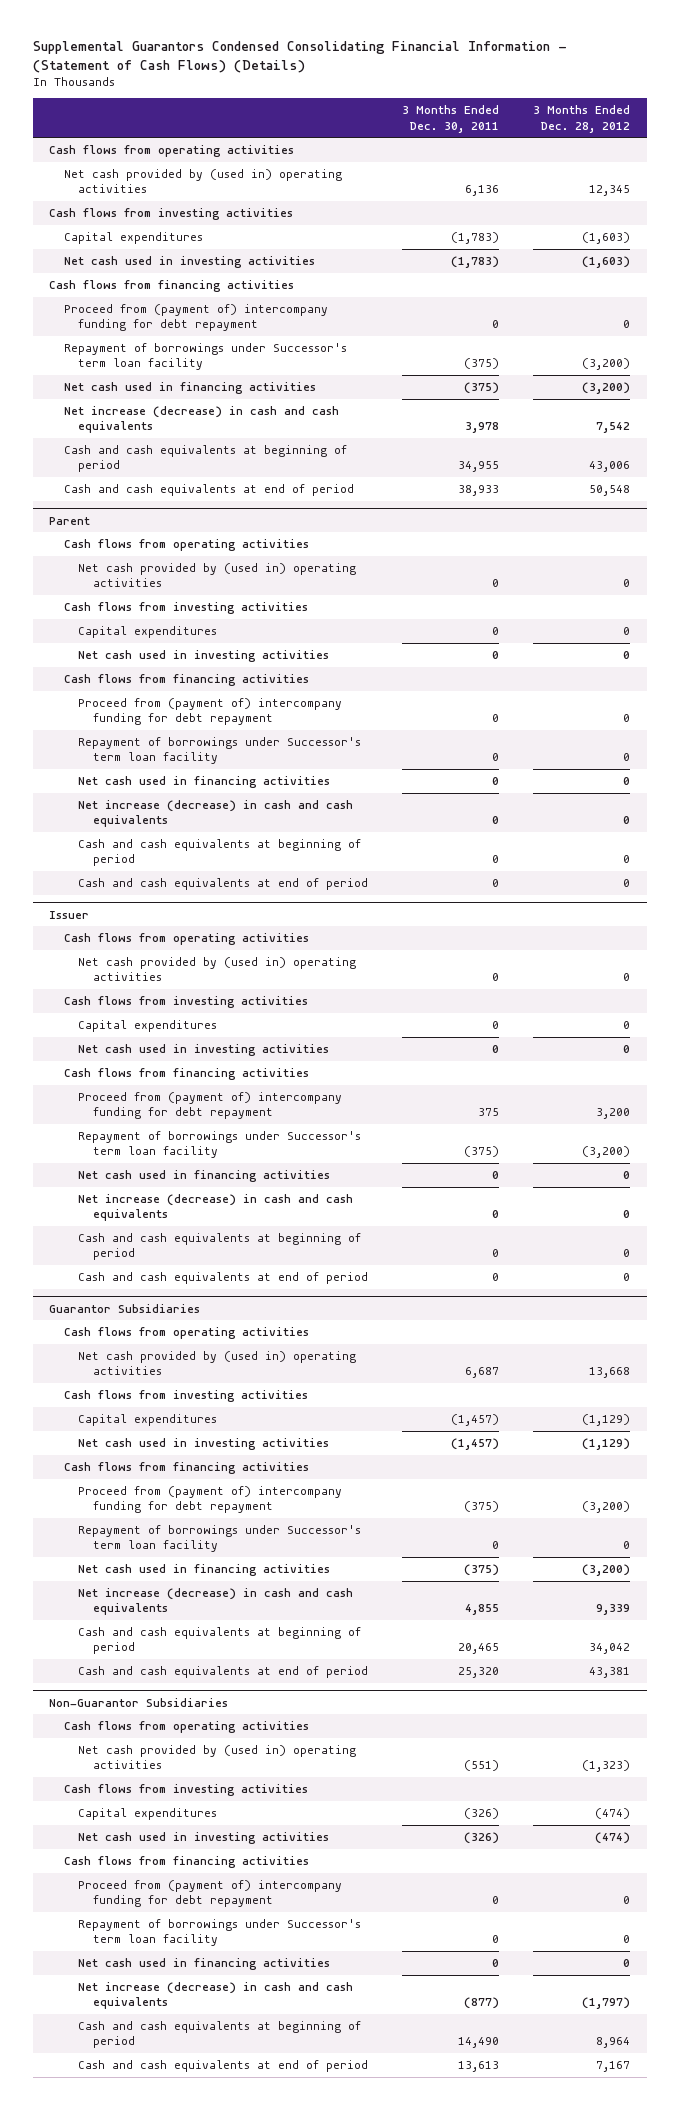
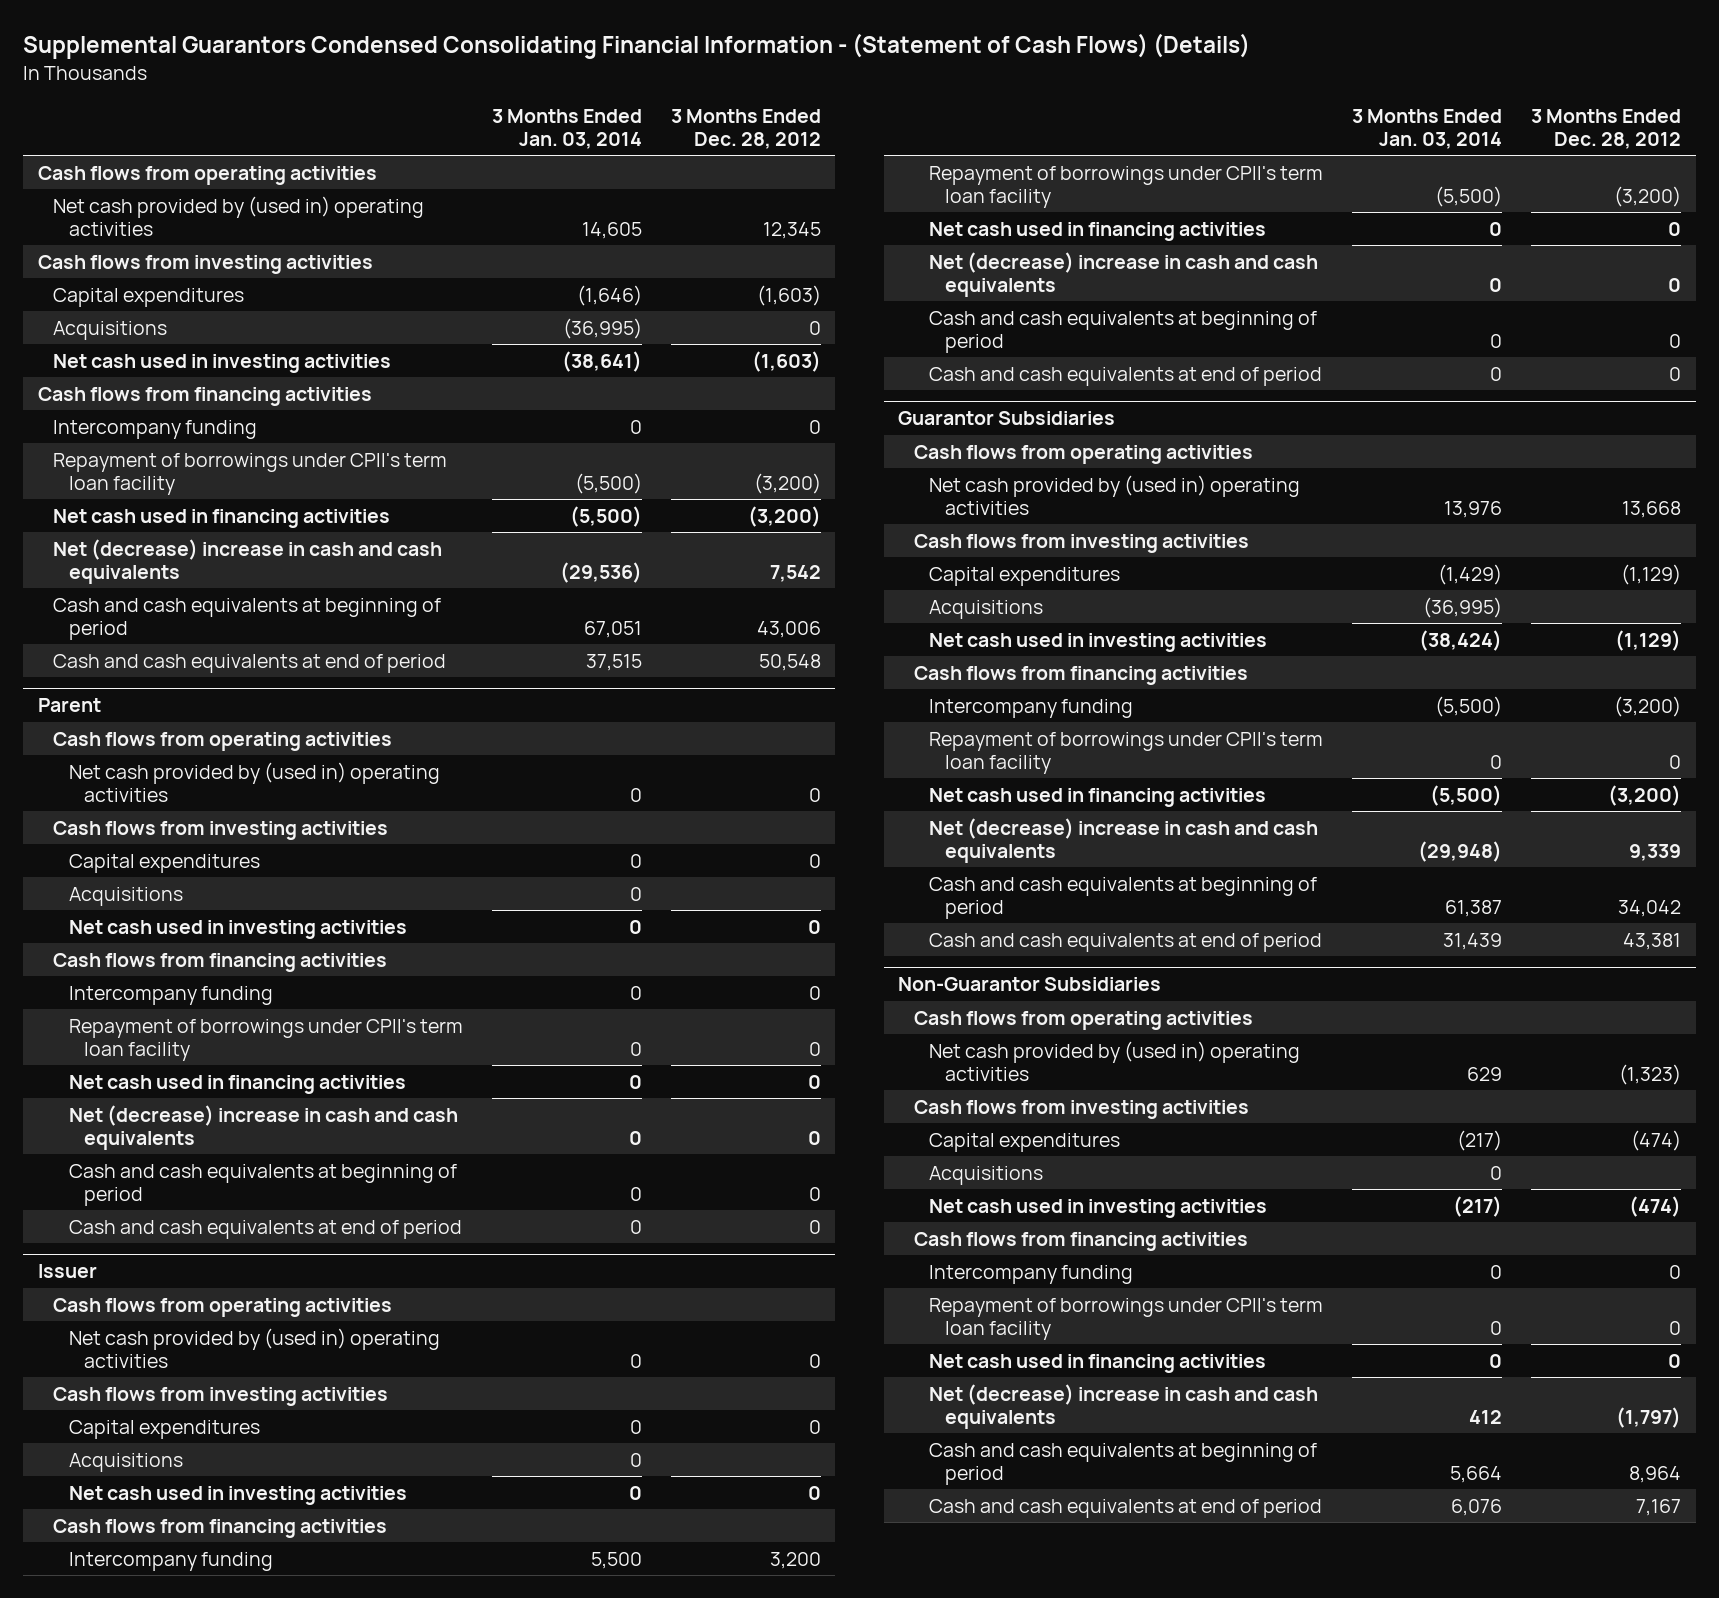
[402,105,500,133] 3 Months Ended Dec. 30, 2011 -> none
none -> [491,108,642,149] 3 Months Ended Jan. 03, 2014
none -> [53,320,168,340] Acquisitions
[63,304,328,332] Proceed from (payment of) intercompany funding for debt repayment -> none
none -> [53,419,258,439] Intercompany funding
[63,343,347,371] Repayment of borrowings under Successor's term loan facility -> [53,452,448,495] Repayment of borrowings under CPII's term loan facility
[63,406,339,434] Net increase (decrease) in cash and cash equivalents -> [53,538,443,584] Net (decrease) increase in cash and cash equivalents
none -> [68,886,183,906] Acquisitions
[78,698,343,726] Proceed from (payment of) intercompany funding for debt repayment -> none
none -> [68,985,273,1005] Intercompany funding
[78,737,362,765] Repayment of borrowings under Successor's term loan facility -> [68,1018,463,1061] Repayment of borrowings under CPII's term loan facility
[78,800,354,828] Net increase (decrease) in cash and cash equivalents -> [68,1104,458,1150] Net (decrease) increase in cash and cash equivalents
none -> [68,1452,183,1472] Acquisitions
[78,1092,343,1120] Proceed from (payment of) intercompany funding for debt repayment -> none
none -> [68,1551,273,1571] Intercompany funding
[78,1131,362,1159] Repayment of borrowings under Successor's term loan facility -> [929,165,1324,208] Repayment of borrowings under CPII's term loan facility
[78,1194,354,1222] Net increase (decrease) in cash and cash equivalents -> [929,251,1319,297] Net (decrease) increase in cash and cash equivalents
none -> [929,599,1044,619] Acquisitions
[78,1486,343,1514] Proceed from (payment of) intercompany funding for debt repayment -> none
none -> [929,698,1134,718] Intercompany funding
[78,1525,362,1553] Repayment of borrowings under Successor's term loan facility -> [929,731,1324,774] Repayment of borrowings under CPII's term loan facility
[78,1588,354,1616] Net increase (decrease) in cash and cash equivalents -> [929,817,1319,863] Net (decrease) increase in cash and cash equivalents
none -> [929,1165,1044,1185] Acquisitions
[78,1880,343,1908] Proceed from (payment of) intercompany funding for debt repayment -> none
none -> [929,1264,1134,1284] Intercompany funding
[78,1919,362,1947] Repayment of borrowings under Successor's term loan facility -> [929,1297,1324,1340] Repayment of borrowings under CPII's term loan facility
[78,1982,354,2010] Net increase (decrease) in cash and cash equivalents -> [929,1383,1319,1429] Net (decrease) increase in cash and cash equivalents

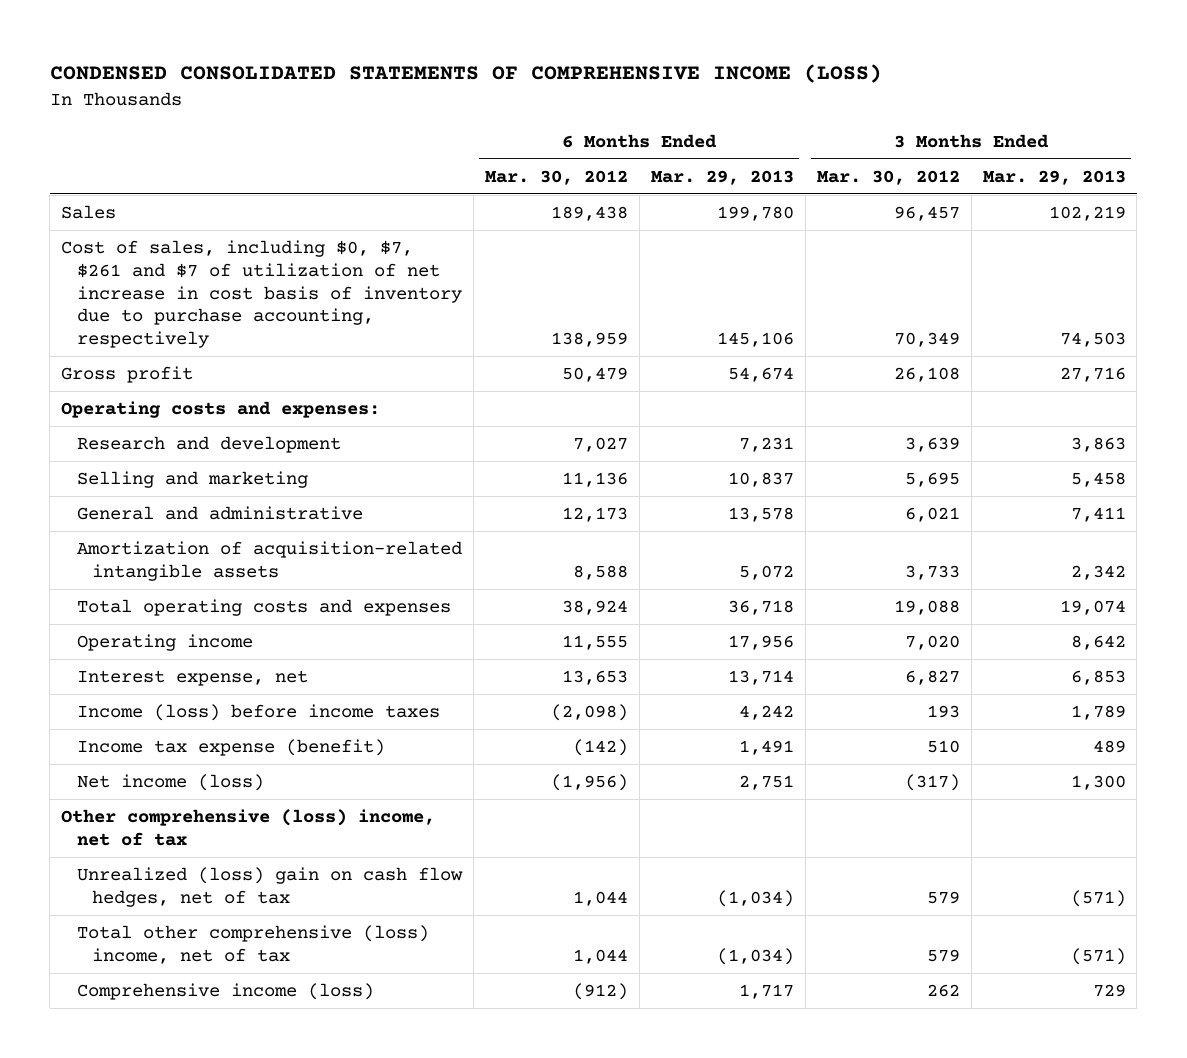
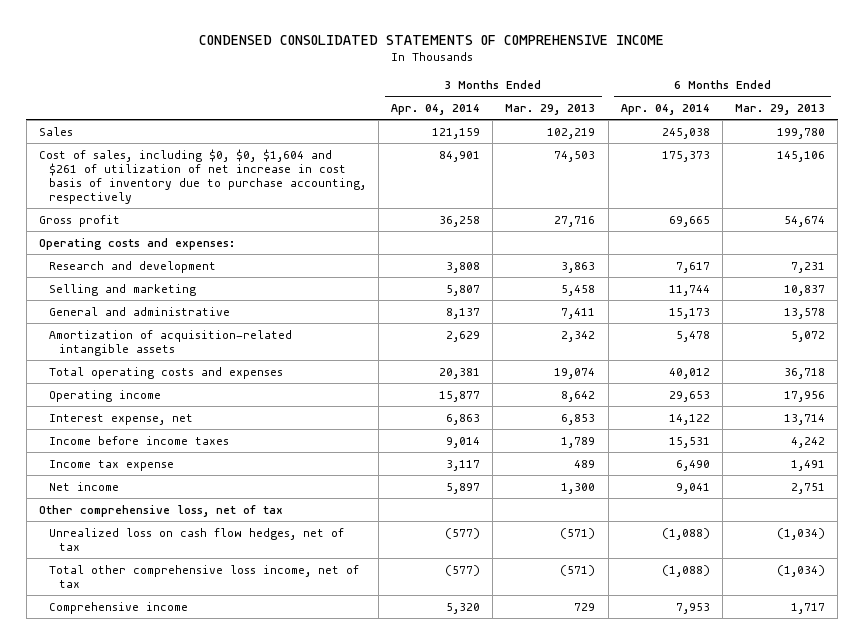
[49,64,882,84] CONDENSED CONSOLIDATED STATEMENTS OF COMPREHENSIVE INCOME (LOSS) -> [198,35,664,46] CONDENSED CONSOLIDATED STATEMENTS OF COMPREHENSIVE INCOME
[484,169,628,185] Mar. 30, 2012 -> none
[816,169,960,185] Mar. 30, 2012 -> none
none -> [391,103,481,115] Apr. 04, 2014
none -> [620,103,710,115] Apr. 04, 2014
[61,240,462,349] Cost of sales, including $0, $7, $261 and $7 of utilization of net increase in cost basis of inventory due to purchase accounting, respectively -> [38,148,366,205] Cost of sales, including $0, $0, $1,604 and $261 of utilization of net increase in cost basis of inventory due to purchase accounting, respectively
[76,704,440,722] Income (loss) before income taxes -> [48,435,229,445] Income before income taxes
[76,739,385,757] Income tax expense (benefit) -> [48,459,174,471] Income tax expense
[76,774,264,792] Net income (loss) -> [48,481,119,491] Net income
[61,809,436,846] Other comprehensive (loss) income, net of tax -> [38,504,283,517] Other comprehensive loss, net of tax
[76,867,463,907] Unrealized (loss) gain on cash flow hedges, net of tax -> [48,527,344,551] Unrealized loss on cash flow hedges, net of tax
[76,925,429,964] Total other comprehensive (loss) income, net of tax -> [48,564,359,588] Total other comprehensive loss income, net of tax
[76,983,374,1001] Comprehensive income (loss) -> [48,601,188,614] Comprehensive income

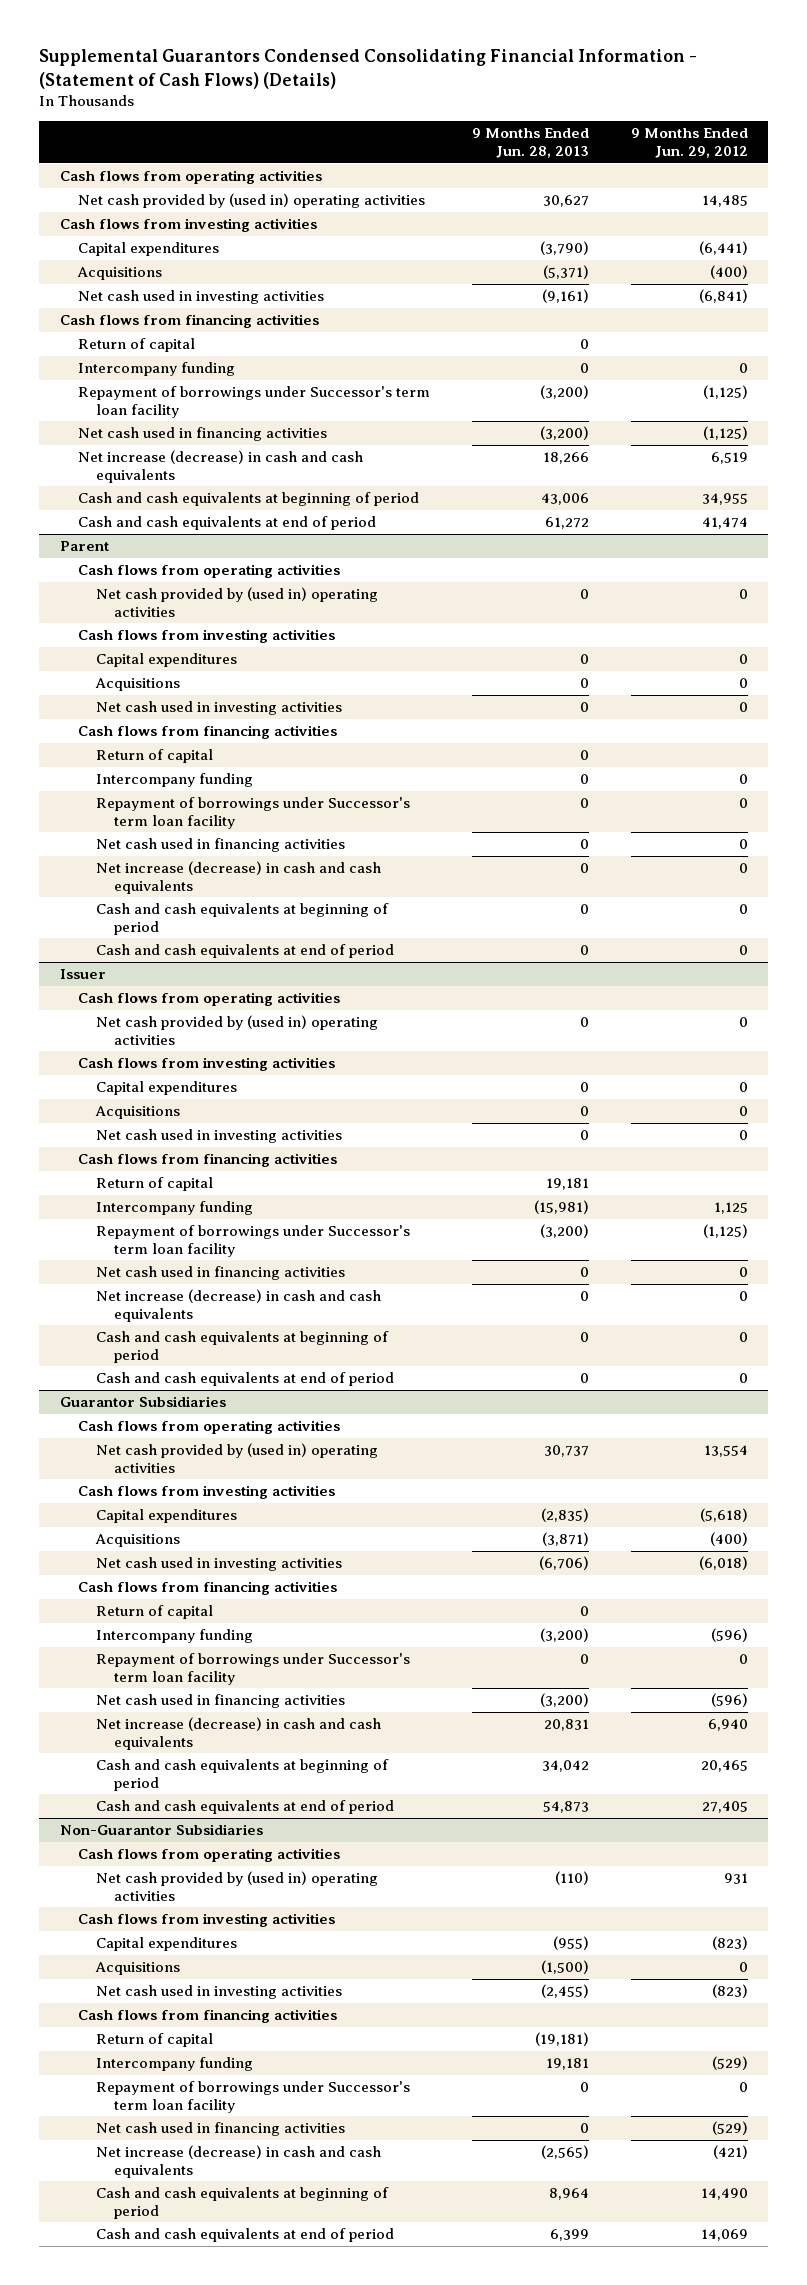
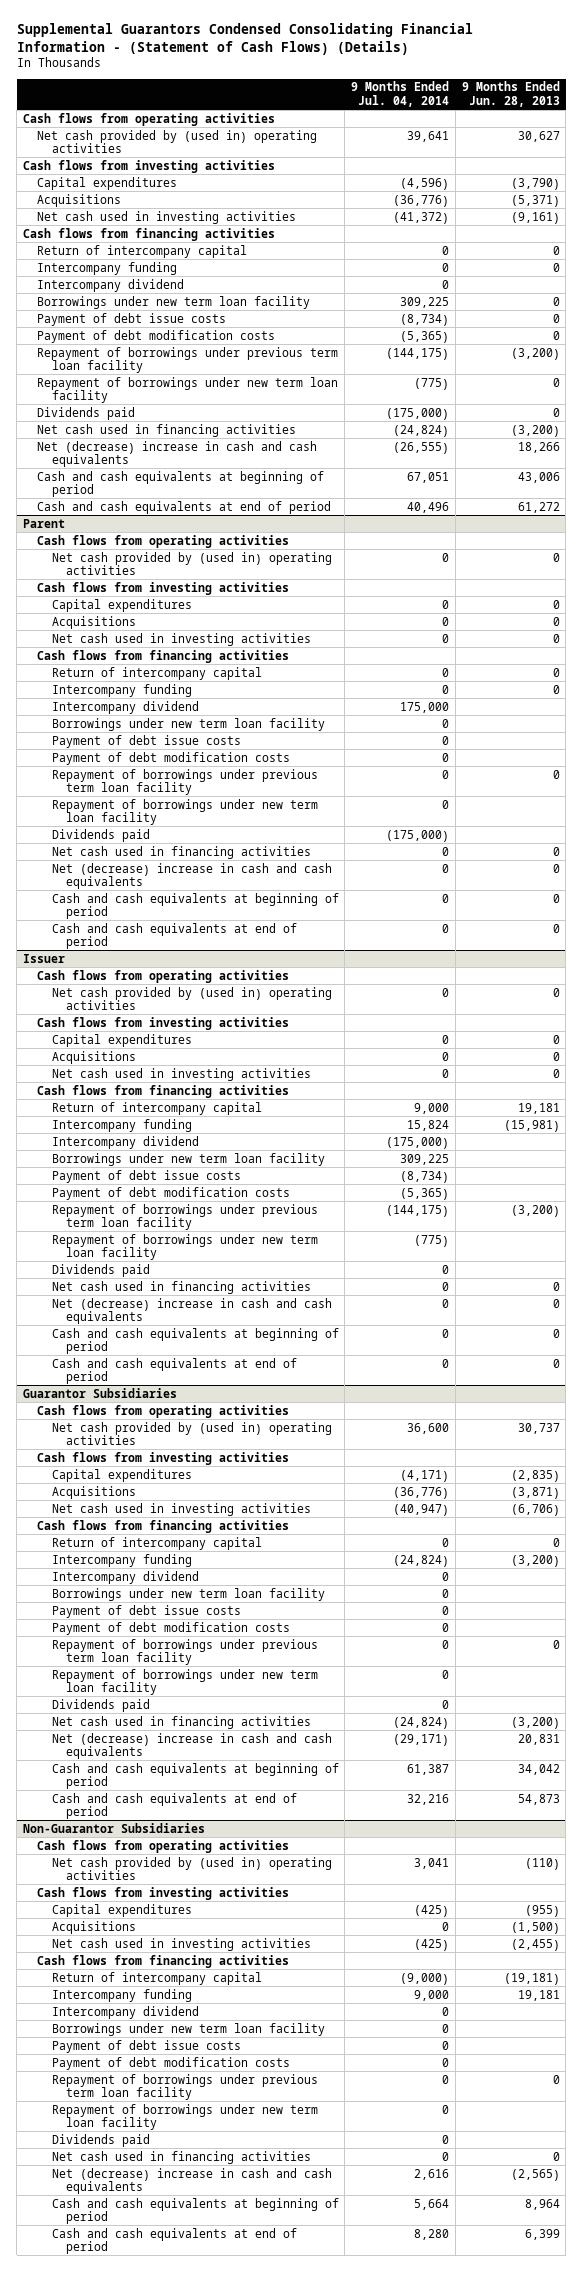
[630,128,748,159] 9 Months Ended Jun. 29, 2012 -> none
none -> [351,81,450,107] 9 Months Ended Jul. 04, 2014
[77,338,195,353] Return of capital -> [37,244,248,258] Return of intercompany capital
none -> [37,278,185,292] Intercompany dividend
none -> [37,295,311,309] Borrowings under new term loan facility
none -> [37,312,227,326] Payment of debt issue costs
none -> [37,329,276,343] Payment of debt modification costs
[77,386,430,418] Repayment of borrowings under Successor's term loan facility -> [37,346,339,373] Repayment of borrowings under previous term loan facility
none -> [37,376,339,403] Repayment of borrowings under new term loan facility
none -> [37,406,136,420] Dividends paid
[77,450,363,483] Net increase (decrease) in cash and cash equivalents -> [37,440,318,467] Net (decrease) increase in cash and cash equivalents
[95,749,213,764] Return of capital -> [51,666,262,680] Return of intercompany capital
none -> [51,700,199,714] Intercompany dividend
none -> [51,717,325,731] Borrowings under new term loan facility
none -> [51,734,241,748] Payment of debt issue costs
none -> [51,751,290,765] Payment of debt modification costs
[95,797,410,829] Repayment of borrowings under Successor's term loan facility -> [51,768,318,795] Repayment of borrowings under previous term loan facility
none -> [51,798,318,825] Repayment of borrowings under new term loan facility
none -> [51,828,150,842] Dividends paid
[95,861,381,894] Net increase (decrease) in cash and cash equivalents -> [51,862,332,889] Net (decrease) increase in cash and cash equivalents
[95,1177,213,1192] Return of capital -> [51,1101,262,1115] Return of intercompany capital
none -> [51,1135,199,1149] Intercompany dividend
none -> [51,1152,325,1166] Borrowings under new term loan facility
none -> [51,1169,241,1183] Payment of debt issue costs
none -> [51,1186,290,1200] Payment of debt modification costs
[95,1225,410,1257] Repayment of borrowings under Successor's term loan facility -> [51,1203,318,1230] Repayment of borrowings under previous term loan facility
none -> [51,1233,318,1260] Repayment of borrowings under new term loan facility
none -> [51,1263,150,1277] Dividends paid
[95,1289,381,1322] Net increase (decrease) in cash and cash equivalents -> [51,1297,332,1324] Net (decrease) increase in cash and cash equivalents
[95,1605,213,1620] Return of capital -> [51,1536,262,1550] Return of intercompany capital
none -> [51,1570,199,1584] Intercompany dividend
none -> [51,1587,325,1601] Borrowings under new term loan facility
none -> [51,1604,241,1618] Payment of debt issue costs
none -> [51,1621,290,1635] Payment of debt modification costs
[95,1653,410,1685] Repayment of borrowings under Successor's term loan facility -> [51,1638,318,1665] Repayment of borrowings under previous term loan facility
none -> [51,1668,318,1695] Repayment of borrowings under new term loan facility
none -> [51,1698,150,1712] Dividends paid
[95,1717,381,1750] Net increase (decrease) in cash and cash equivalents -> [51,1732,332,1759] Net (decrease) increase in cash and cash equivalents
[95,2033,213,2048] Return of capital -> [51,1971,262,1985] Return of intercompany capital
none -> [51,2005,199,2019] Intercompany dividend
none -> [51,2022,325,2036] Borrowings under new term loan facility
none -> [51,2039,241,2053] Payment of debt issue costs
none -> [51,2056,290,2070] Payment of debt modification costs
[95,2081,410,2113] Repayment of borrowings under Successor's term loan facility -> [51,2073,318,2100] Repayment of borrowings under previous term loan facility
none -> [51,2103,318,2130] Repayment of borrowings under new term loan facility
none -> [51,2133,150,2147] Dividends paid
[95,2145,381,2178] Net increase (decrease) in cash and cash equivalents -> [51,2167,332,2194] Net (decrease) increase in cash and cash equivalents

